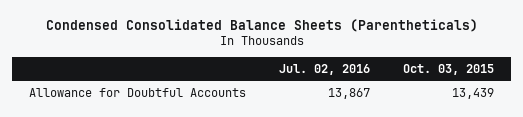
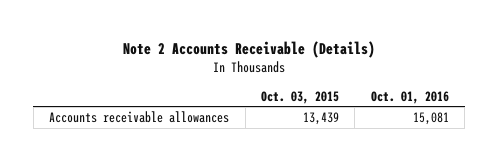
[45,18,478,32] Condensed Consolidated Balance Sheets (Parentheticals) -> [123,41,376,59] Note 2 Accounts Receivable (Details)
[279,63,371,75] Jul. 02, 2016 -> none
none -> [370,90,449,104] Oct. 01, 2016
[28,87,246,97] Allowance for Doubtful Accounts -> [49,110,230,123] Accounts receivable allowances

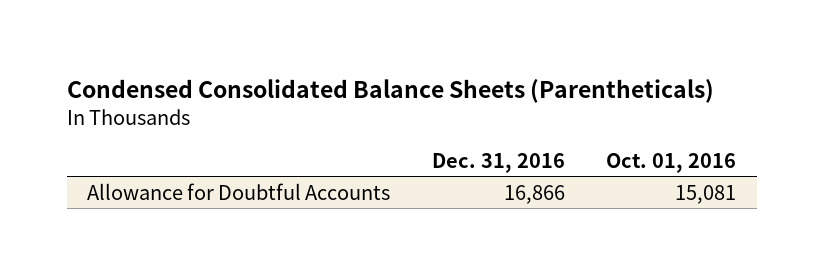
[123,41,376,59] Note 2 Accounts Receivable (Details) -> [66,78,714,103] Condensed Consolidated Balance Sheets (Parentheticals)
[261,90,340,104] Oct. 03, 2015 -> none
none -> [431,153,565,174] Dec. 31, 2016
[49,110,230,123] Accounts receivable allowances -> [87,182,391,200] Allowance for Doubtful Accounts

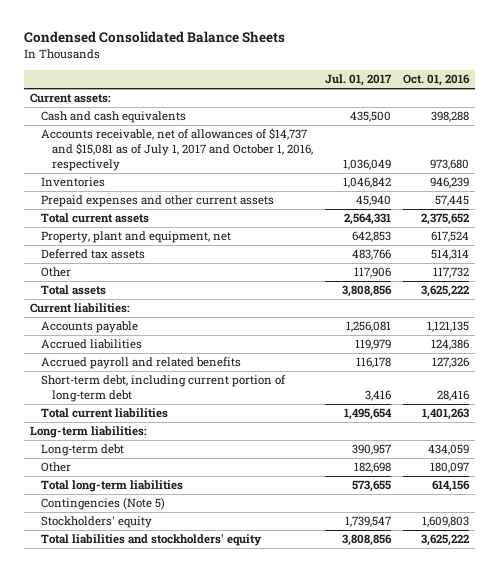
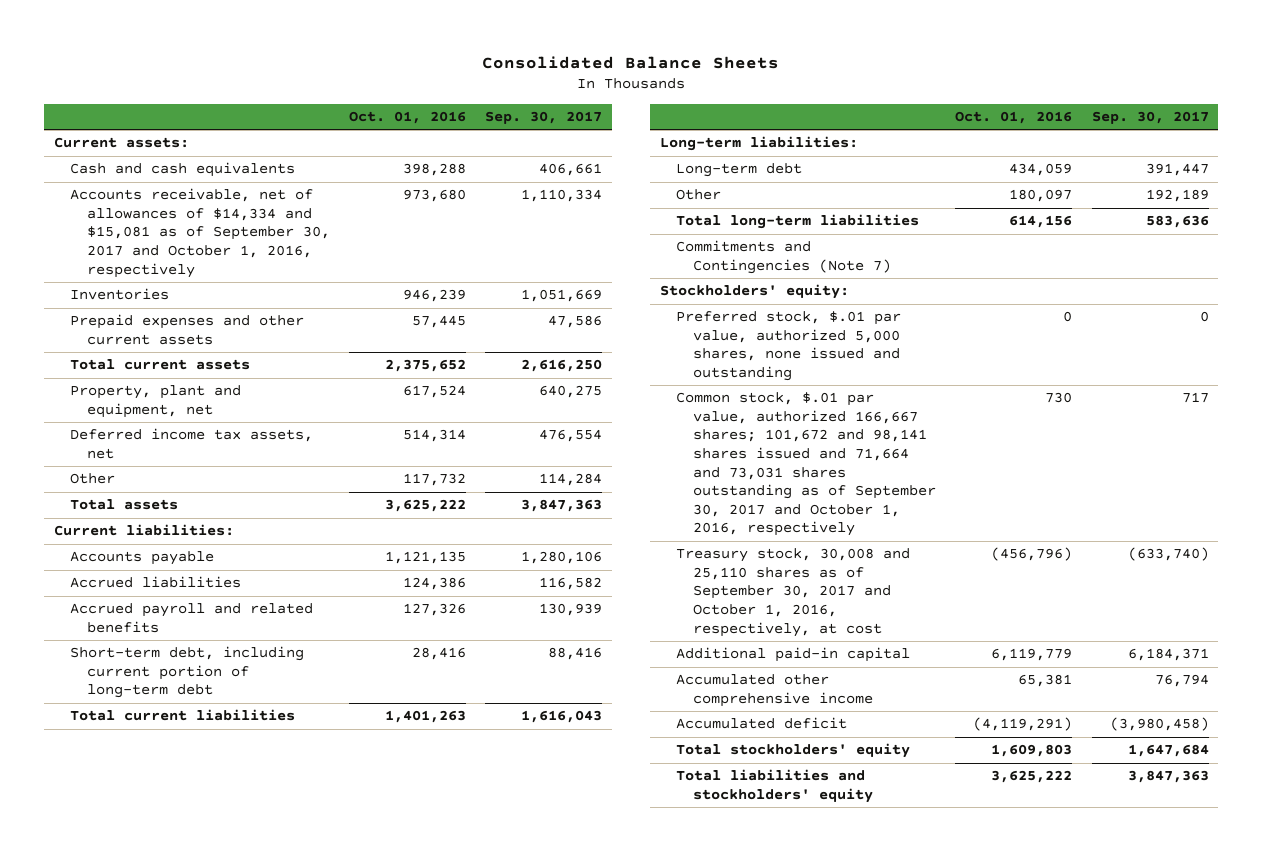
[24,31,286,44] Condensed Consolidated Balance Sheets -> [482,55,780,69] Consolidated Balance Sheets
[324,74,392,87] Jul. 01, 2017 -> none
none -> [485,110,603,124] Sep. 30, 2017
[40,128,313,172] Accounts receivable, net of allowances of $14,737 and $15,081 as of July 1, 2017 and October 1, 2016, respectively -> [70,188,330,278] Accounts receivable, net of allowances of $14,334 and $15,081 as of September 30, 2017 and October 1, 2016, respectively
[40,249,145,260] Deferred tax assets -> [70,428,314,459] Deferred income tax assets, net
[40,497,165,511] Contingencies (Note 5) -> [676,240,891,274] Commitments and Contingencies (Note 7)
none -> [659,284,849,300] Stockholders' equity:
none -> [676,311,902,382] Preferred stock, $.01 par value, authorized 5,000 shares, none issued and outstanding
none -> [676,392,936,537] Common stock, $.01 par value, authorized 166,667 shares; 101,672 and 98,141 shares issued and 71,664 and 73,031 shares outstanding as of September 30, 2017 and October 1, 2016, respectively
none -> [676,548,911,637] Treasury stock, 30,008 and 25,110 shares as of September 30, 2017 and October 1, 2016, respectively, at cost
none -> [676,647,911,663] Additional paid-in capital
none -> [676,674,873,707] Accumulated other comprehensive income
none -> [676,717,848,730] Accumulated deficit
[40,516,152,529] Stockholders' equity -> [676,743,911,759] Total stockholders' equity

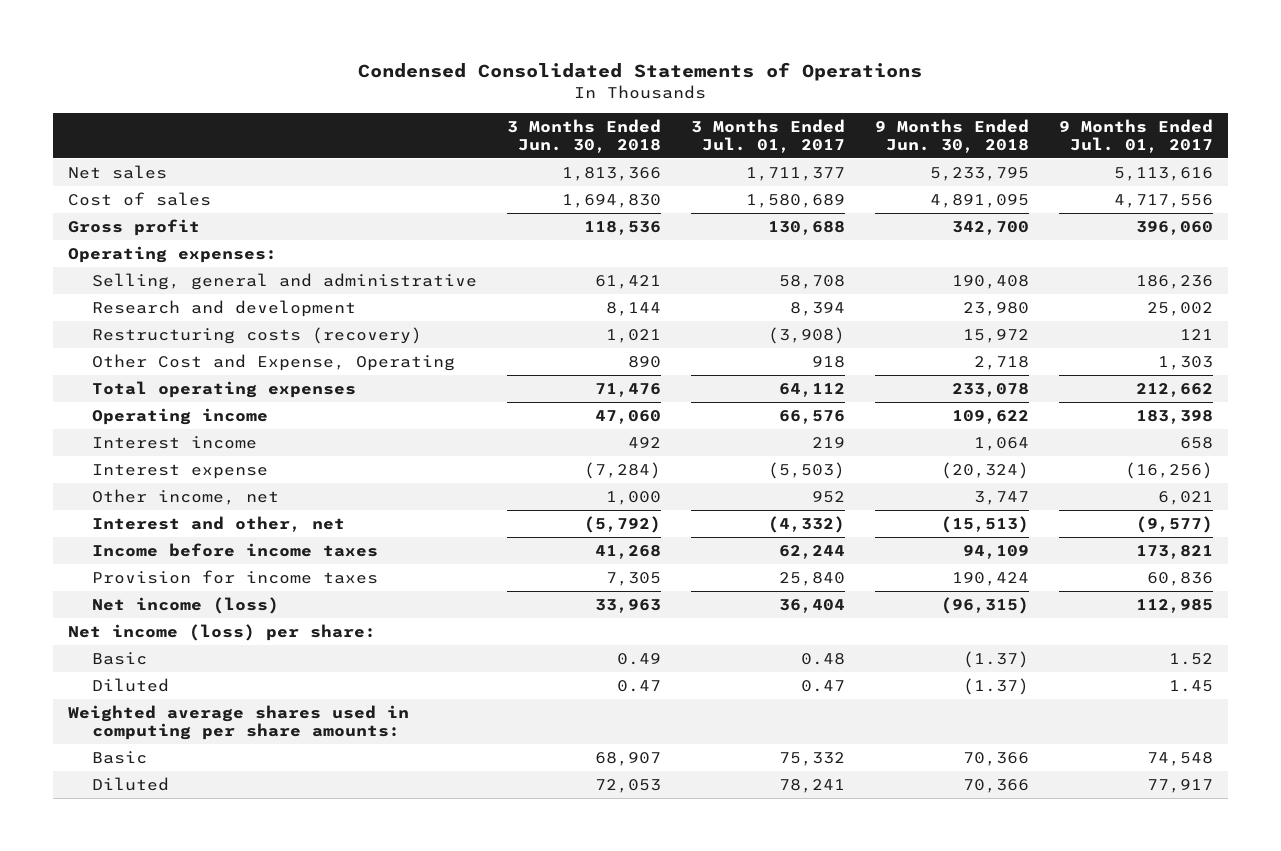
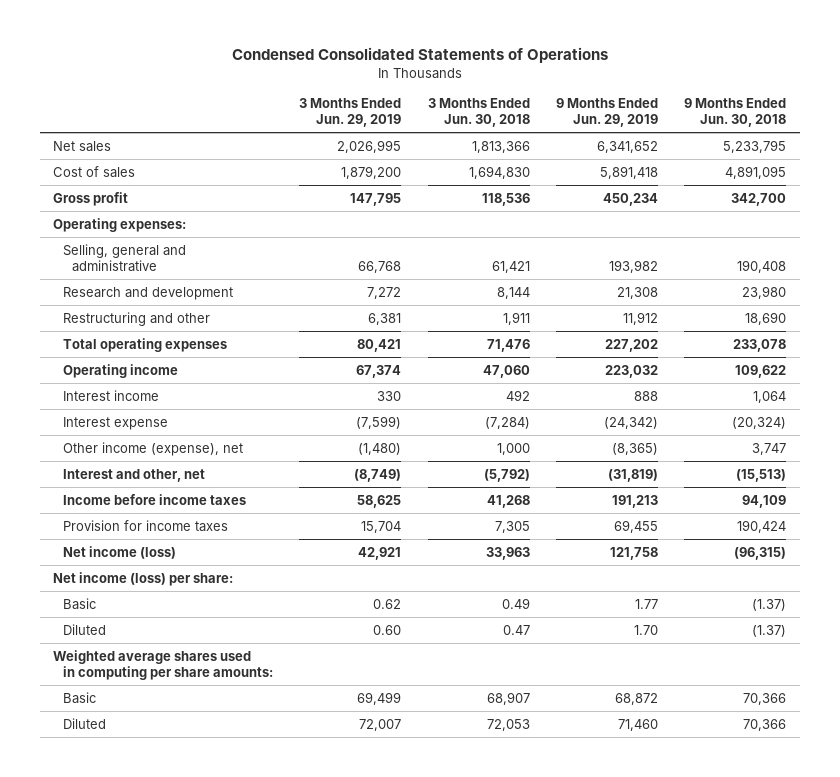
[690,118,845,154] 3 Months Ended Jul. 01, 2017 -> none
[1058,118,1213,154] 9 Months Ended Jul. 01, 2017 -> none
none -> [299,98,402,128] 3 Months Ended Jun. 29, 2019
none -> [556,98,659,128] 9 Months Ended Jun. 29, 2019
[91,326,422,344] Restructuring costs (recovery) -> none
[91,353,455,371] Other Cost and Expense, Operating -> none
none -> [62,311,210,326] Restructuring and other
[91,488,279,505] Other income, net -> [62,441,243,456] Other income (expense), net

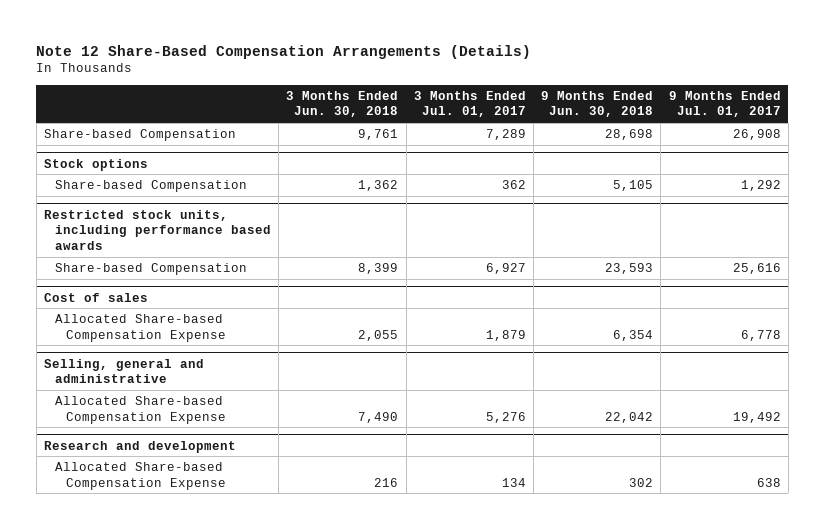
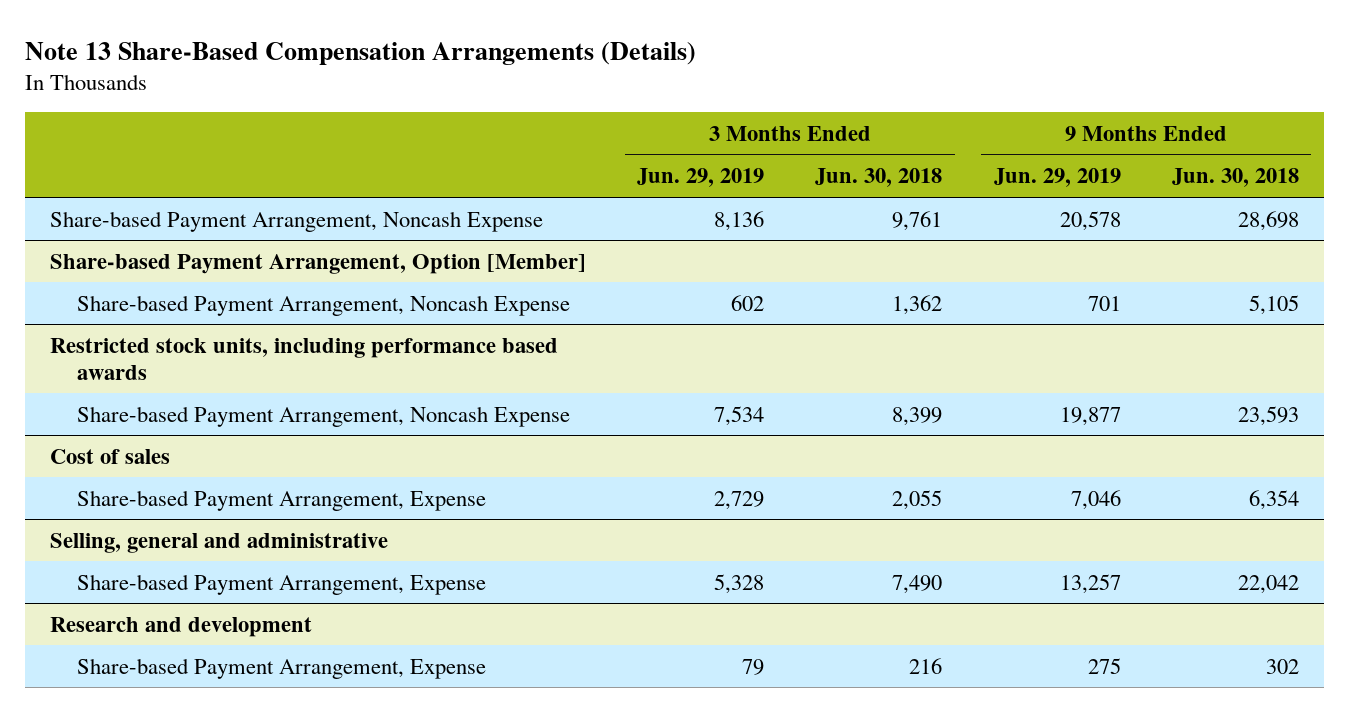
[36,44,532,59] Note 12 Share-Based Compensation Arrangements (Details) -> [24,41,696,65] Note 13 Share-Based Compensation Arrangements (Details)
[413,90,526,118] 3 Months Ended Jul. 01, 2017 -> none
[668,90,781,118] 9 Months Ended Jul. 01, 2017 -> none
none -> [637,168,765,188] Jun. 29, 2019
none -> [993,168,1121,188] Jun. 29, 2019
[43,128,236,141] Share-based Compensation -> [50,210,544,232] Share-based Payment Arrangement, Noncash Expense
[43,158,148,171] Stock options -> [50,253,587,274] Share-based Payment Arrangement, Option [Member]
[55,179,248,192] Share-based Compensation -> [77,294,571,316] Share-based Payment Arrangement, Noncash Expense
[55,262,248,275] Share-based Compensation -> [77,405,571,427] Share-based Payment Arrangement, Noncash Expense
[55,313,227,342] Allocated Share-based Compensation Expense -> [77,489,487,511] Share-based Payment Arrangement, Expense
[55,395,227,424] Allocated Share-based Compensation Expense -> [77,573,487,595] Share-based Payment Arrangement, Expense
[55,461,227,490] Allocated Share-based Compensation Expense -> [77,657,487,679] Share-based Payment Arrangement, Expense

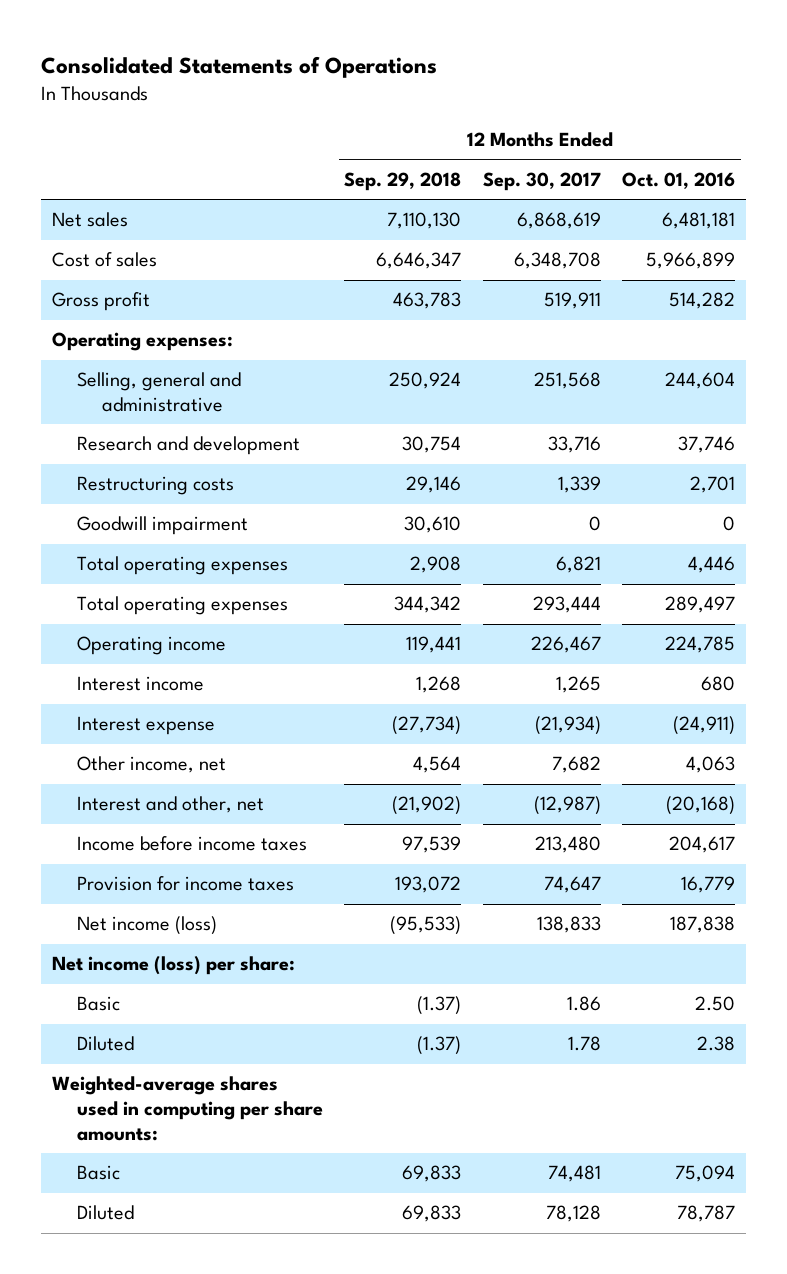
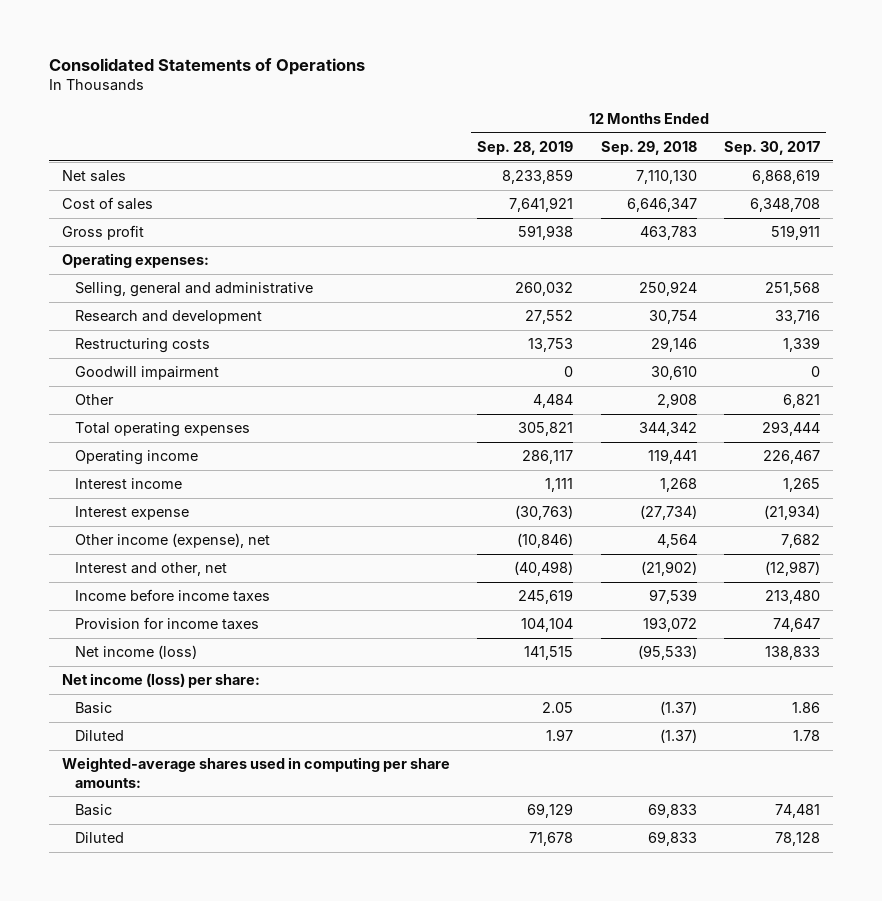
[622,171,736,189] Oct. 01, 2016 -> none
none -> [477,141,574,156] Sep. 28, 2019
[76,556,288,576] Total operating expenses -> [74,394,114,406] Other
[76,756,226,774] Other income, net -> [74,533,270,549] Other income (expense), net

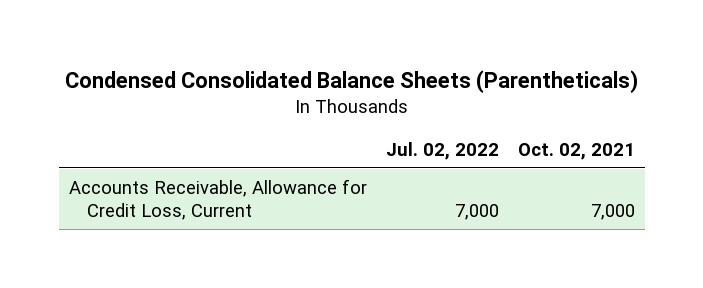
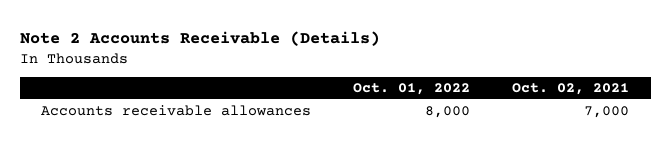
[64,69,638,93] Condensed Consolidated Balance Sheets (Parentheticals) -> [19,30,380,46] Note 2 Accounts Receivable (Details)
[385,142,499,161] Jul. 02, 2022 -> none
none -> [353,83,471,96] Oct. 01, 2022
[68,178,367,221] Accounts Receivable, Allowance for Credit Loss, Current -> [40,105,311,117] Accounts receivable allowances

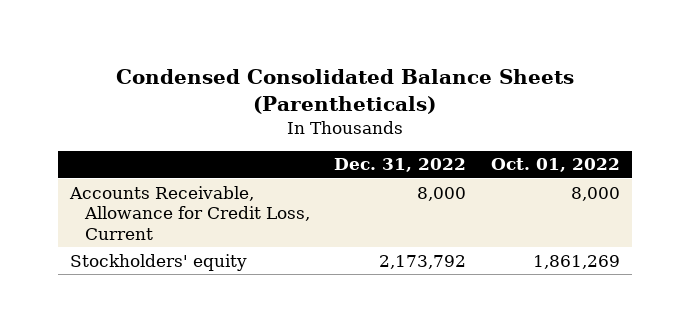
[19,30,380,46] Note 2 Accounts Receivable (Details) -> [115,69,574,114] Condensed Consolidated Balance Sheets (Parentheticals)
[512,83,630,96] Oct. 02, 2021 -> none
none -> [334,158,467,173] Dec. 31, 2022
[40,105,311,117] Accounts receivable allowances -> [69,185,310,240] Accounts Receivable, Allowance for Credit Loss, Current
none -> [70,253,248,271] Stockholders' equity

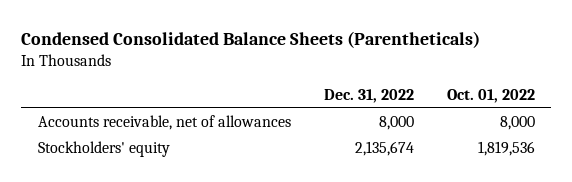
[69,185,310,240] Accounts Receivable, Allowance for Credit Loss, Current -> [37,115,291,131] Accounts receivable, net of allowances
[379,254,467,269] 2,173,792 -> [354,141,414,157] 2,135,674
[532,254,620,269] 1,861,269 -> [477,141,535,157] 1,819,536

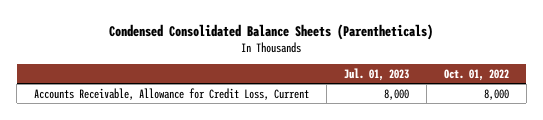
[323,88,414,103] Dec. 31, 2022 -> none
none -> [343,68,409,82] Jul. 01, 2023
[37,141,170,158] Stockholders' equity -> none
[37,115,291,131] Accounts receivable, net of allowances -> [34,87,310,100] Accounts Receivable, Allowance for Credit Loss, Current

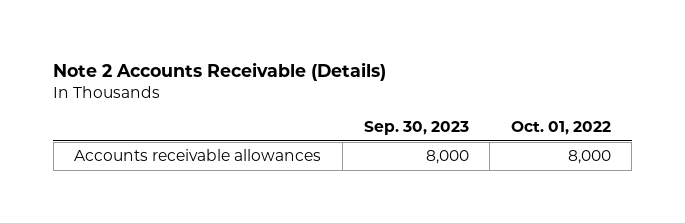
[109,23,434,40] Condensed Consolidated Balance Sheets (Parentheticals) -> [53,62,387,82] Note 2 Accounts Receivable (Details)
[343,68,409,82] Jul. 01, 2023 -> none
none -> [363,121,469,136] Sep. 30, 2023
[34,87,310,100] Accounts Receivable, Allowance for Credit Loss, Current -> [74,149,322,162] Accounts receivable allowances

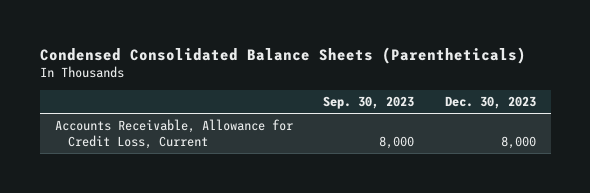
[53,62,387,82] Note 2 Accounts Receivable (Details) -> [39,46,526,64] Condensed Consolidated Balance Sheets (Parentheticals)
[510,121,611,136] Oct. 01, 2022 -> none
none -> [444,96,536,110] Dec. 30, 2023
[74,149,322,162] Accounts receivable allowances -> [54,119,293,150] Accounts Receivable, Allowance for Credit Loss, Current

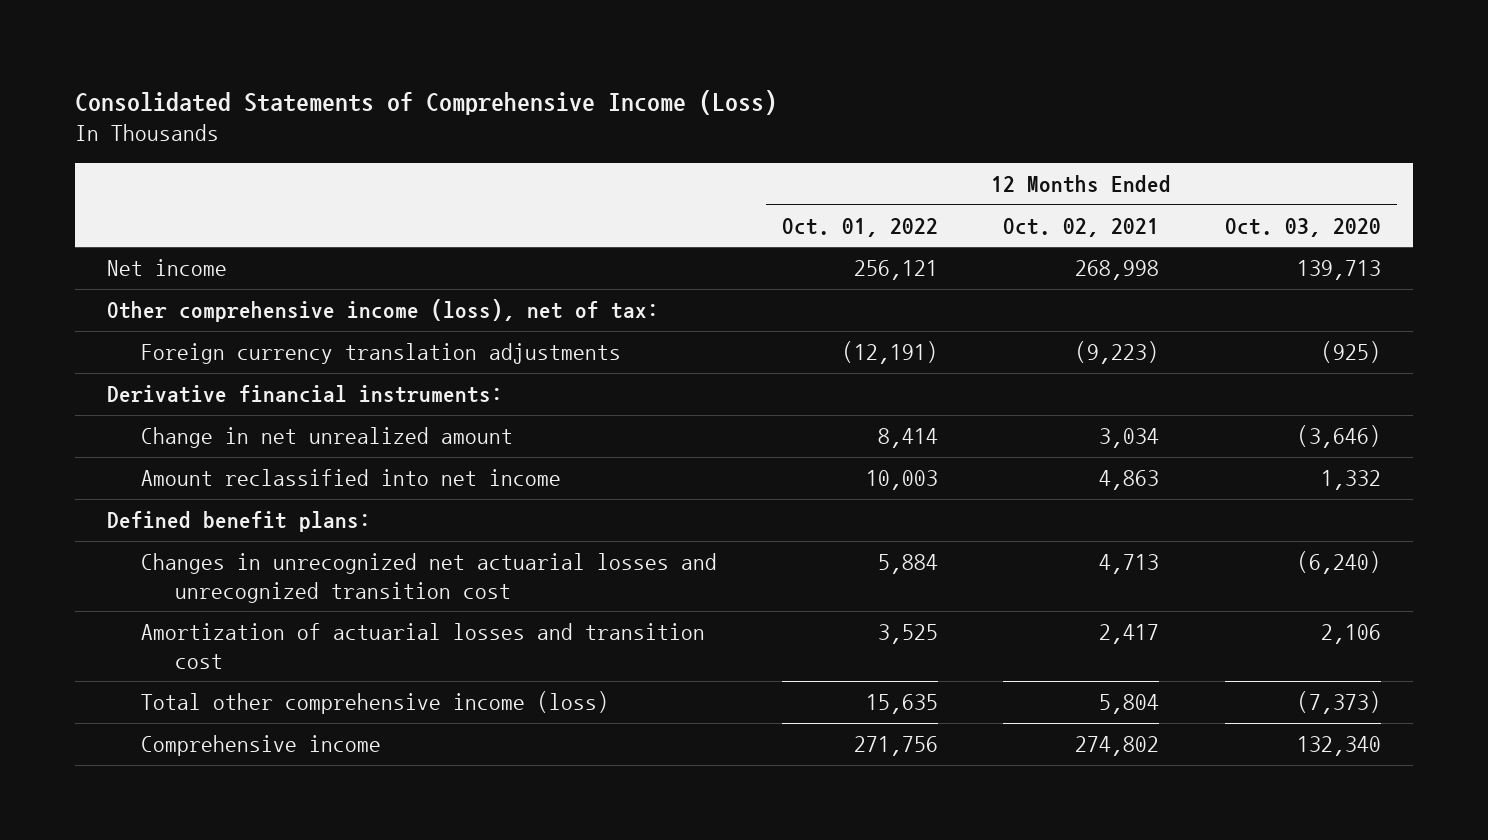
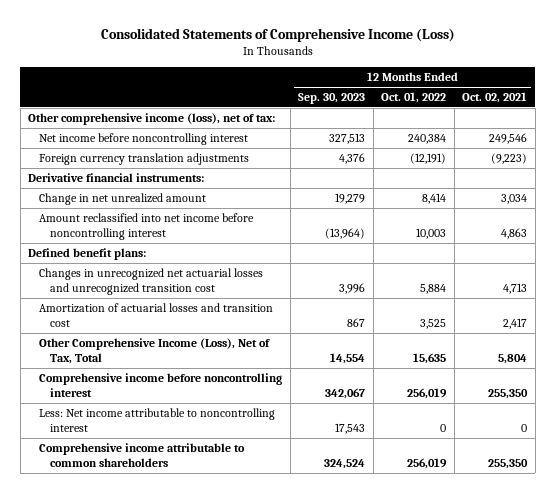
[1224,217,1381,237] Oct. 03, 2020 -> none
none -> [298,93,366,105] Sep. 30, 2023
[107,259,228,277] Net income -> none
none -> [39,133,249,146] Net income before noncontrolling interest
[140,469,561,487] Amount reclassified into net income -> [39,213,255,240] Amount reclassified into net income before noncontrolling interest
[140,691,609,715] Total other comprehensive income (loss) -> [39,338,271,364] Other Comprehensive Income (Loss), Net of Tax, Total
none -> [39,373,283,397] Comprehensive income before noncontrolling interest
none -> [39,408,276,432] Less: Net income attributable to noncontrolling interest
[140,735,381,757] Comprehensive income -> [39,443,246,467] Comprehensive income attributable to common shareholders
[854,736,939,757] 271,756 -> [407,457,448,469] 256,019
[1075,736,1160,757] 274,802 -> [488,458,529,469] 255,350

